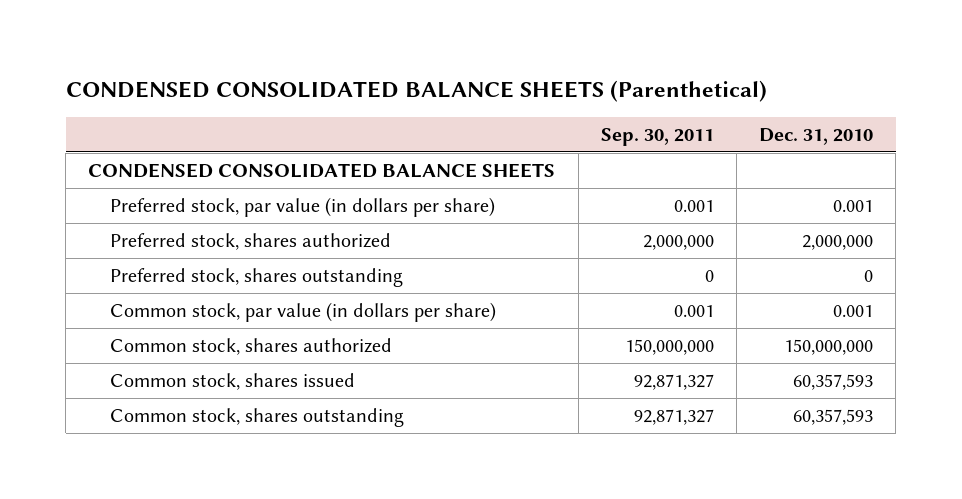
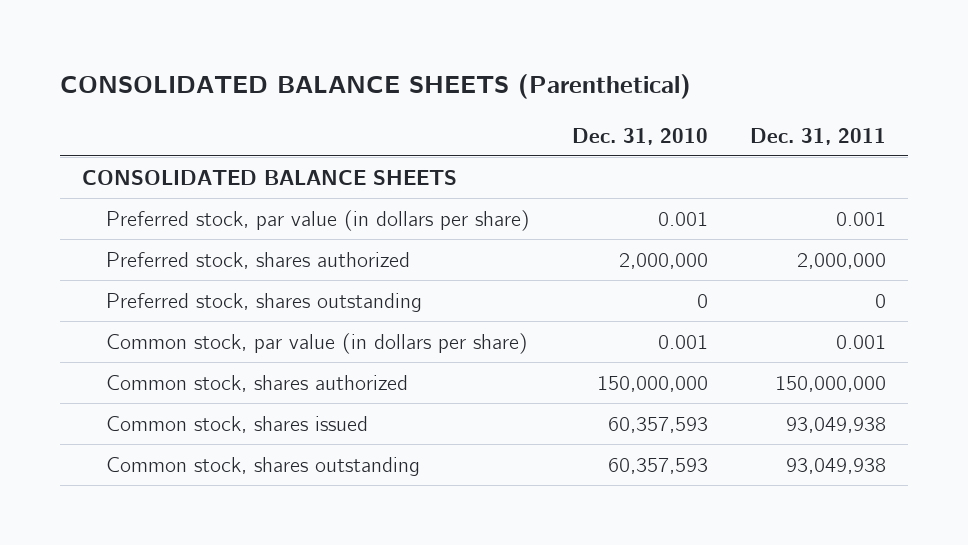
[65,80,767,103] CONDENSED CONSOLIDATED BALANCE SHEETS (Parenthetical) -> [60,74,692,100] CONSOLIDATED BALANCE SHEETS (Parenthetical)
[600,128,714,147] Sep. 30, 2011 -> none
none -> [750,127,887,145] Dec. 31, 2011
[88,162,556,178] CONDENSED CONSOLIDATED BALANCE SHEETS -> [81,169,457,185] CONSOLIDATED BALANCE SHEETS

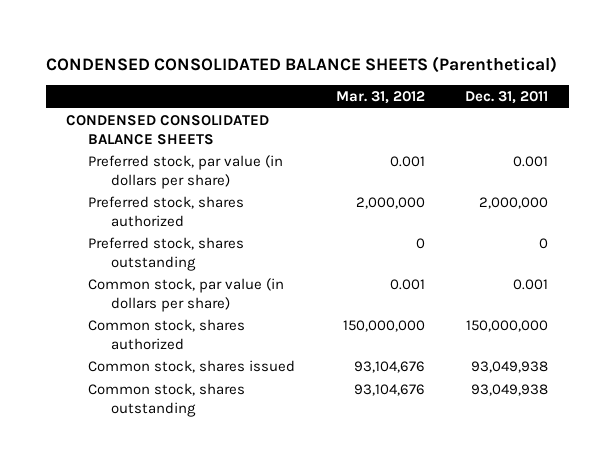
[60,74,692,100] CONSOLIDATED BALANCE SHEETS (Parenthetical) -> [46,55,558,73] CONDENSED CONSOLIDATED BALANCE SHEETS (Parenthetical)
[572,127,709,145] Dec. 31, 2010 -> none
none -> [335,91,425,105] Mar. 31, 2012
[81,169,457,185] CONSOLIDATED BALANCE SHEETS -> [66,115,270,145] CONDENSED CONSOLIDATED BALANCE SHEETS

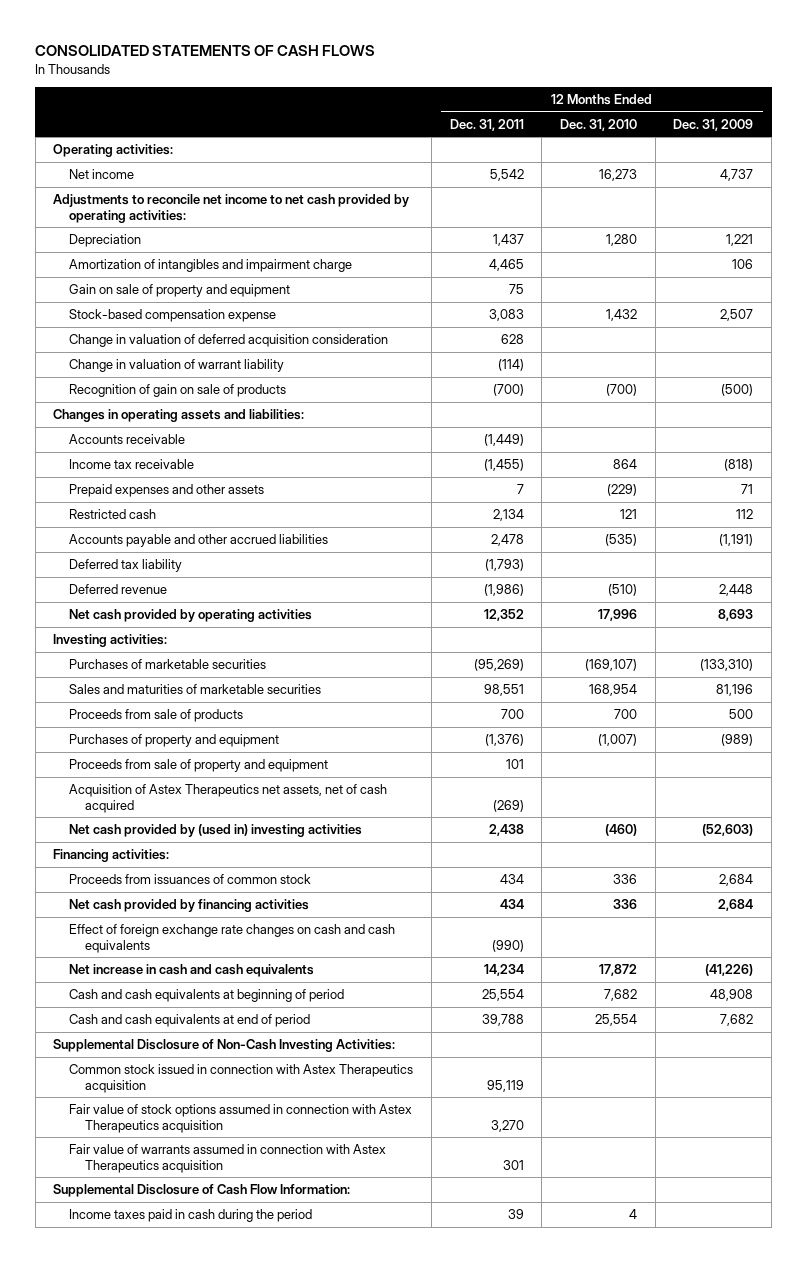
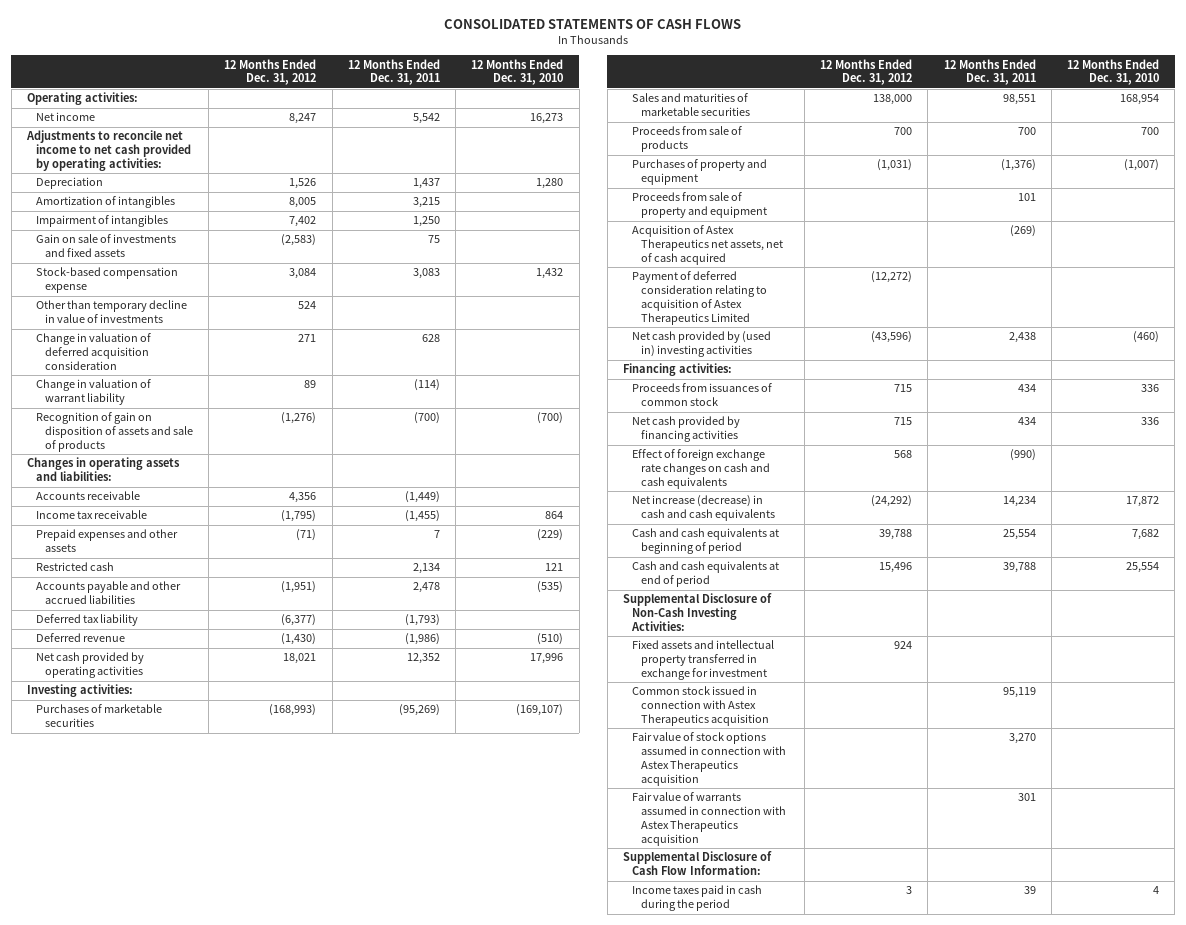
[673,118,754,131] Dec. 31, 2009 -> none
none -> [224,58,317,86] 12 Months Ended Dec. 31, 2012
[69,259,353,273] Amortization of intangibles and impairment charge -> [36,196,176,209] Amortization of intangibles
[488,259,524,272] 4,465 -> [412,197,440,209] 3,215
none -> [36,215,169,228] Impairment of intangibles
[69,284,291,298] Gain on sale of property and equipment -> [36,234,177,258] Gain on sale of investments and fixed assets
none -> [36,300,188,324] Other than temporary decline in value of investments
[69,384,287,398] Recognition of gain on sale of products -> [36,412,193,452] Recognition of gain on disposition of assets and sale of products
none -> [631,271,767,325] Payment of deferred consideration relating to acquisition of Astex Therapeutics Limited
[69,964,315,978] Net increase in cash and cash equivalents -> [631,495,775,522] Net increase (decrease) in cash and cash equivalents
none -> [631,640,774,680] Fixed assets and intellectual property transferred in exchange for investment

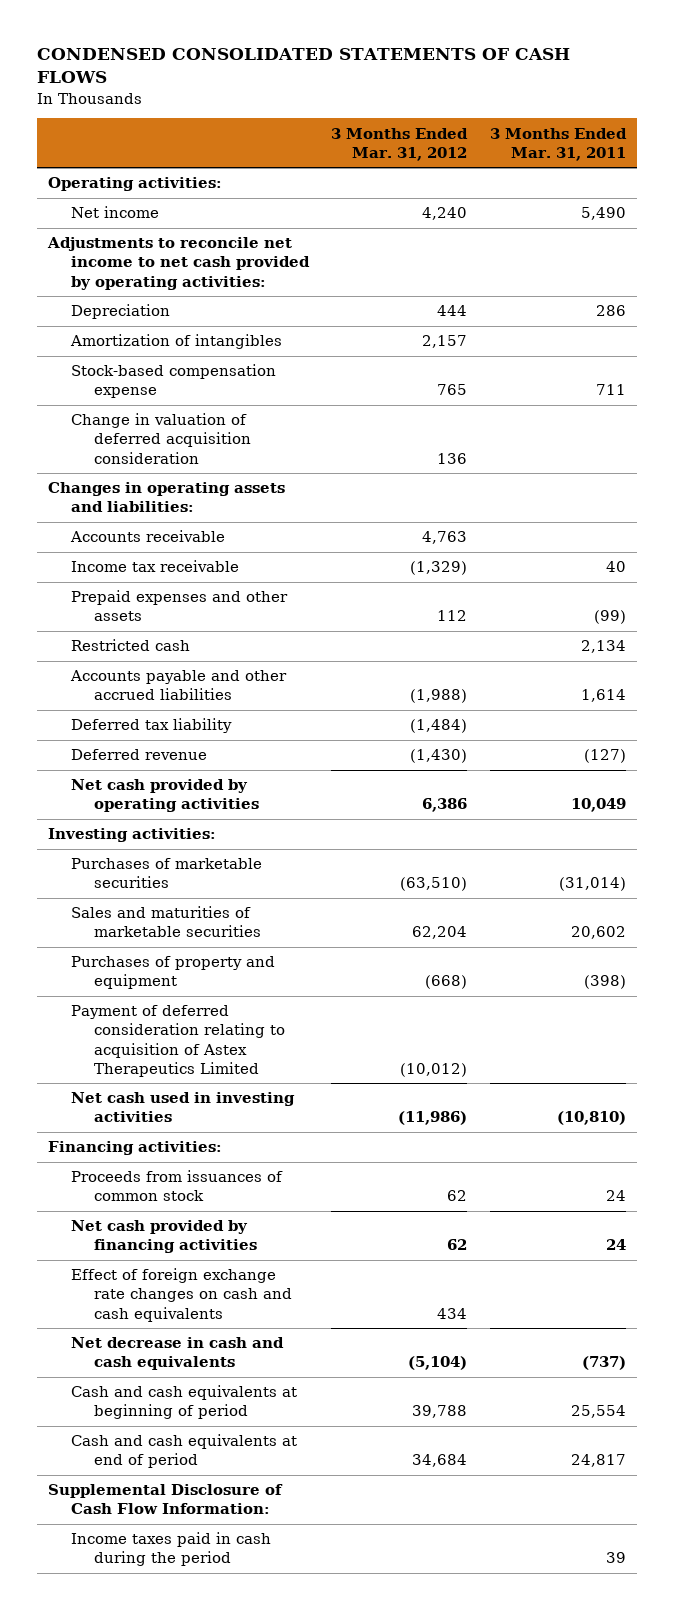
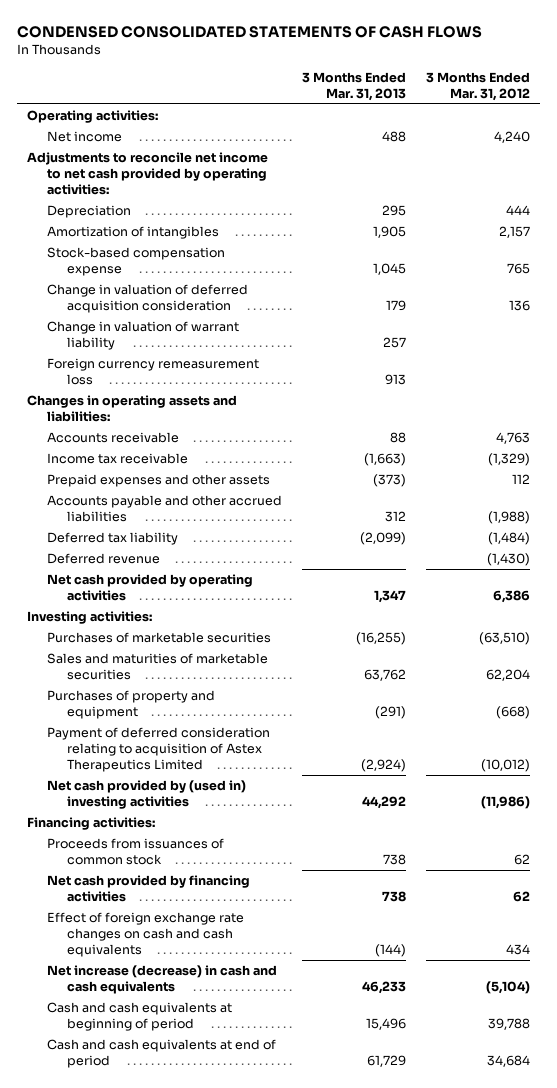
[489,127,627,161] 3 Months Ended Mar. 31, 2011 -> none
none -> [302,71,407,101] 3 Months Ended Mar. 31, 2013
none -> [47,321,240,351] Change in valuation of warrant liability
none -> [47,358,260,386] Foreign currency remeasurement loss
[71,639,191,652] Restricted cash -> none
[71,1092,296,1123] Net cash used in investing activities -> [47,780,247,810] Net cash provided by (used in) investing activities
[71,1337,285,1371] Net decrease in cash and cash equivalents -> [47,965,278,995] Net increase (decrease) in cash and cash equivalents
[48,1484,284,1515] Supplemental Disclosure of Cash Flow Information: -> none
[71,1532,272,1567] Income taxes paid in cash during the period -> none

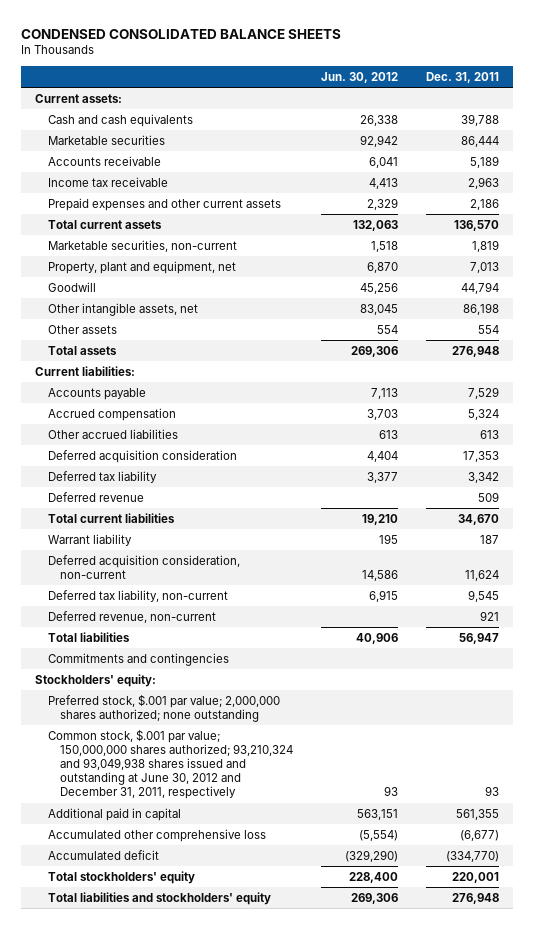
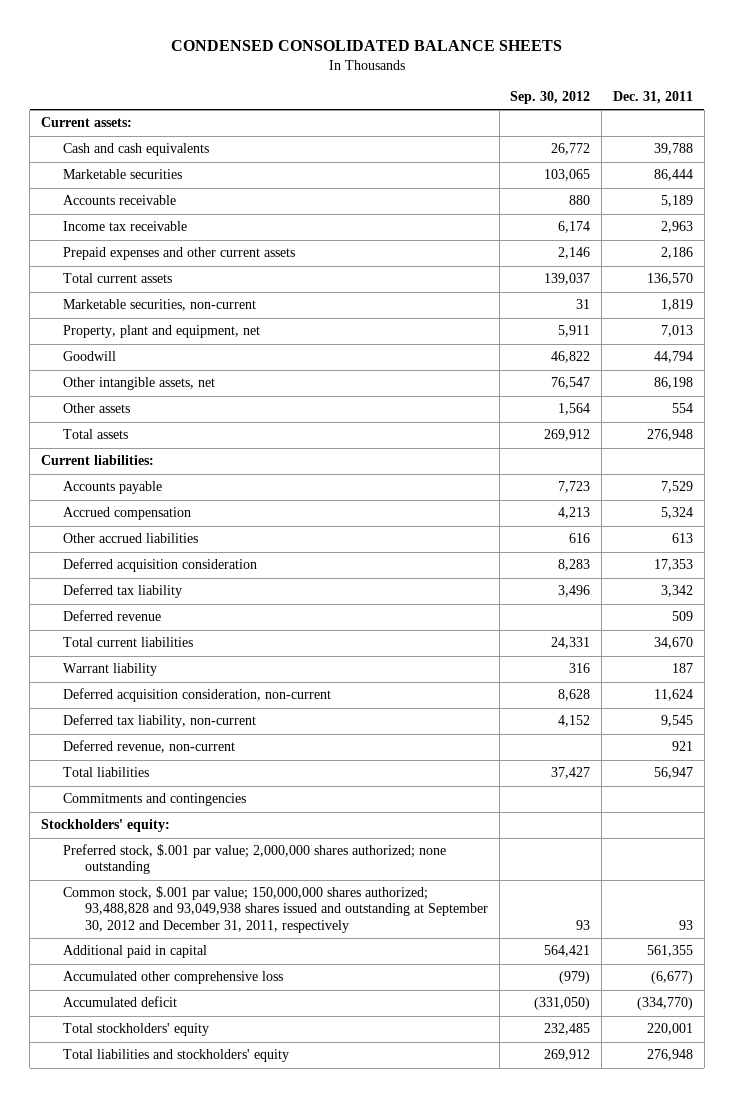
[321,71,399,83] Jun. 30, 2012 -> none
none -> [510,90,591,104] Sep. 30, 2012
[47,728,294,800] Common stock, $.001 par value; 150,000,000 shares authorized; 93,210,324 and 93,049,938 shares issued and outstanding at June 30, 2012 and December 31, 2011, respectively -> [62,886,488,933] Common stock, $.001 par value; 150,000,000 shares authorized; 93,488,828 and 93,049,938 shares issued and outstanding at September 30, 2012 and December 31, 2011, respectively

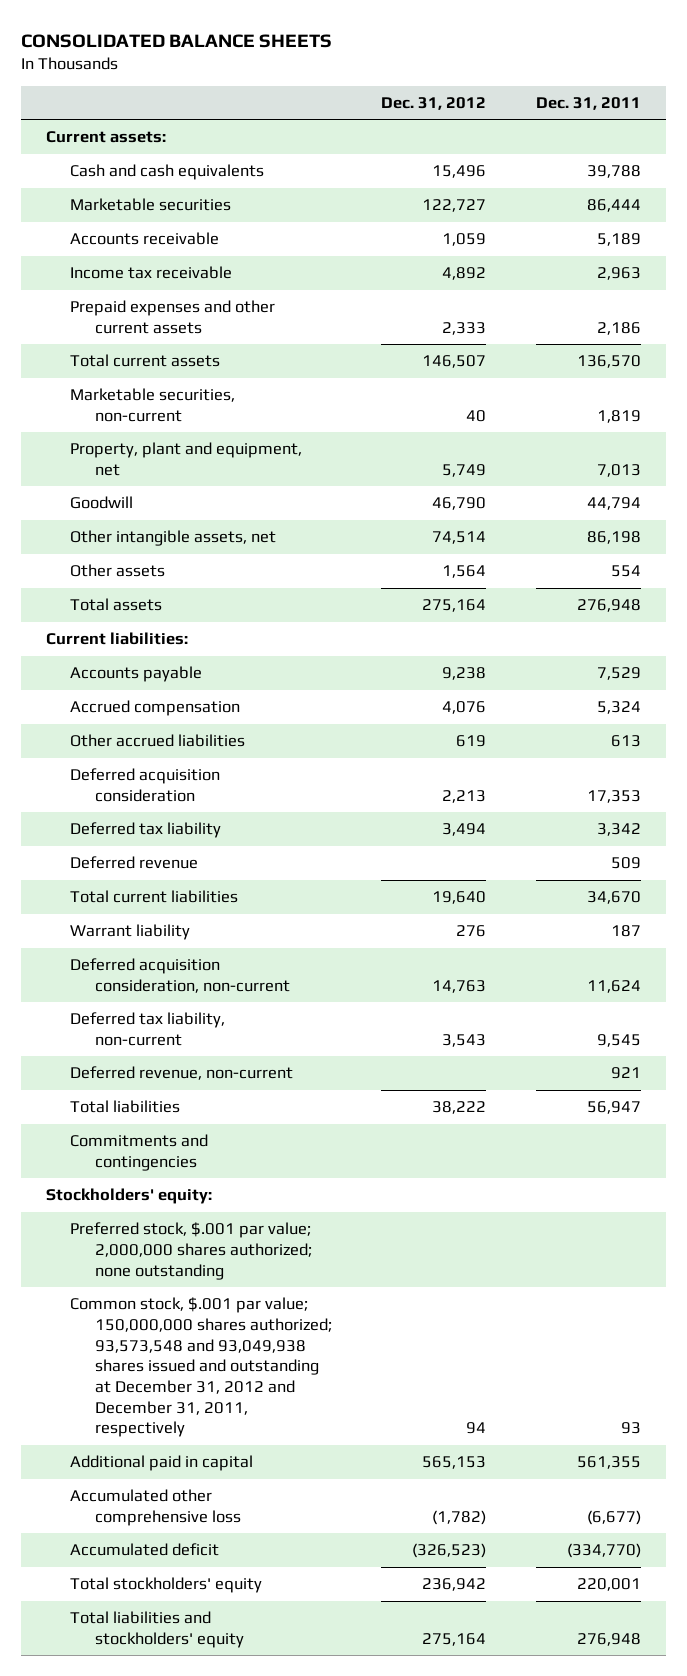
[171,40,563,52] CONDENSED CONSOLIDATED BALANCE SHEETS -> [20,33,332,48] CONSOLIDATED BALANCE SHEETS
[510,90,591,104] Sep. 30, 2012 -> none
none -> [381,97,487,111] Dec. 31, 2012
[62,886,488,933] Common stock, $.001 par value; 150,000,000 shares authorized; 93,488,828 and 93,049,938 shares issued and outstanding at September 30, 2012 and December 31, 2011, respectively -> [70,1297,332,1438] Common stock, $.001 par value; 150,000,000 shares authorized; 93,573,548 and 93,049,938 shares issued and outstanding at December 31, 2012 and December 31, 2011, respectively

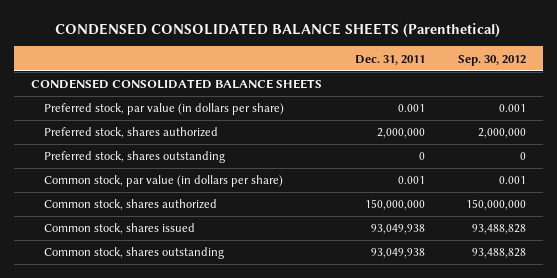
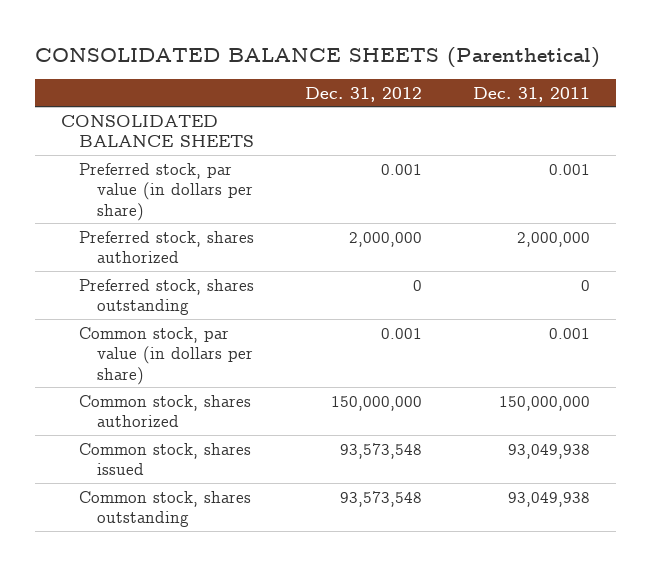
[55,22,501,37] CONDENSED CONSOLIDATED BALANCE SHEETS (Parenthetical) -> [35,47,601,69] CONSOLIDATED BALANCE SHEETS (Parenthetical)
[458,54,527,66] Sep. 30, 2012 -> none
none -> [304,86,422,102] Dec. 31, 2012
[30,79,322,90] CONDENSED CONSOLIDATED BALANCE SHEETS -> [60,114,254,148] CONSOLIDATED BALANCE SHEETS

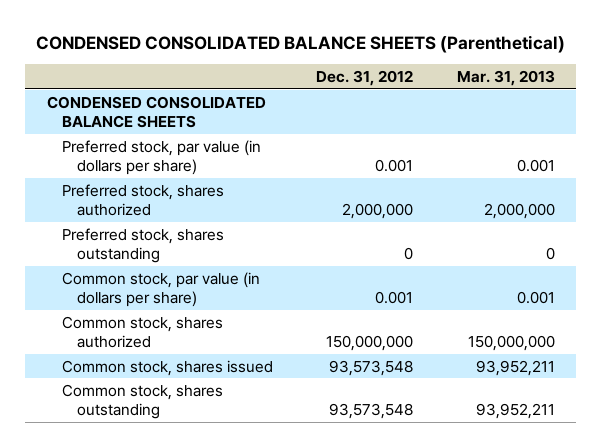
[35,47,601,69] CONSOLIDATED BALANCE SHEETS (Parenthetical) -> [35,35,565,54] CONDENSED CONSOLIDATED BALANCE SHEETS (Parenthetical)
[473,86,591,102] Dec. 31, 2011 -> none
none -> [456,70,555,87] Mar. 31, 2013
[60,114,254,148] CONSOLIDATED BALANCE SHEETS -> [47,95,267,128] CONDENSED CONSOLIDATED BALANCE SHEETS

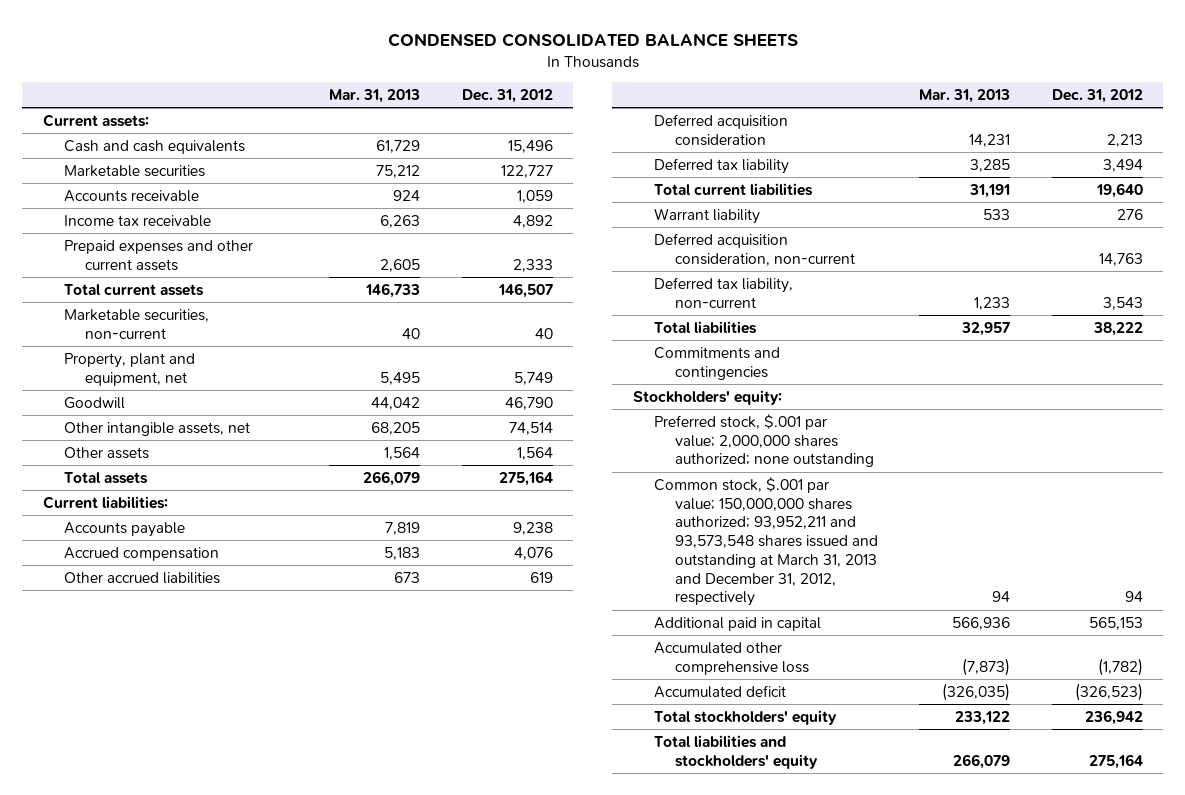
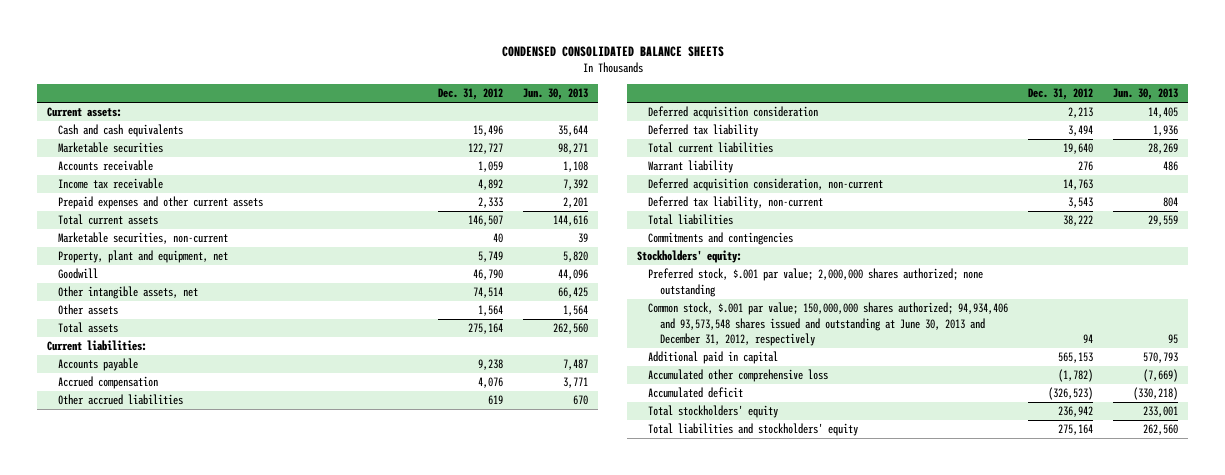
[329,88,421,103] Mar. 31, 2013 -> none
none -> [523,88,589,101] Jun. 30, 2013
[653,476,878,607] Common stock, $.001 par value; 150,000,000 shares authorized; 93,952,211 and 93,573,548 shares issued and outstanding at March 31, 2013 and December 31, 2012, respectively -> [648,302,1009,346] Common stock, $.001 par value; 150,000,000 shares authorized; 94,934,406 and 93,573,548 shares issued and outstanding at June 30, 2013 and December 31, 2012, respectively

